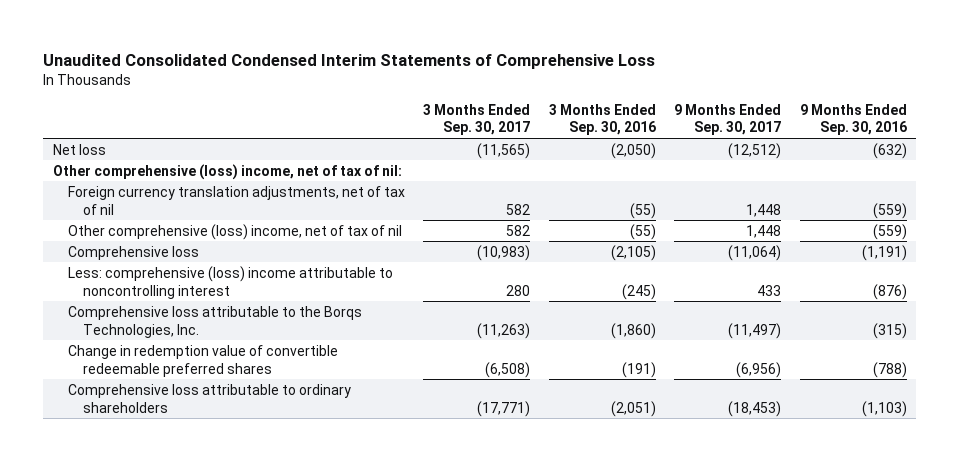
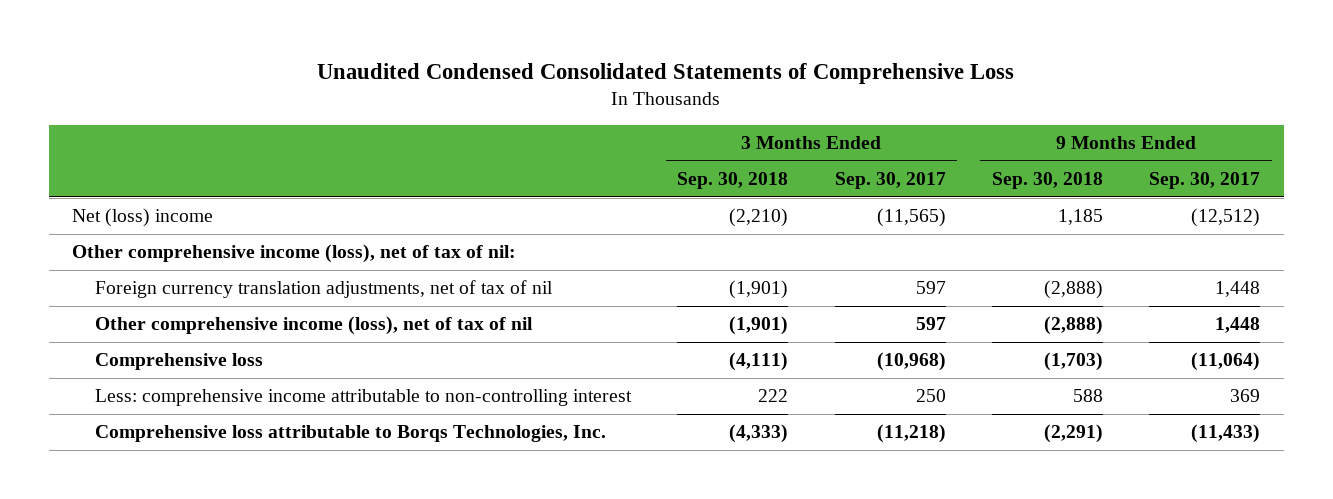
[43,53,656,69] Unaudited Consolidated Condensed Interim Statements of Comprehensive Loss -> [317,63,1015,85] Unaudited Condensed Consolidated Statements of Comprehensive Loss
[548,103,656,136] 3 Months Ended Sep. 30, 2016 -> none
[799,103,907,136] 9 Months Ended Sep. 30, 2016 -> none
none -> [677,171,789,189] Sep. 30, 2018
none -> [992,171,1104,189] Sep. 30, 2018
[67,344,338,377] Change in redemption value of convertible redeemable preferred shares -> none
[67,383,351,413] Comprehensive loss attributable to ordinary shareholders -> none
[52,143,106,155] Net loss -> [72,208,214,228] Net (loss) income
[52,163,402,180] Other comprehensive (loss) income, net of tax of nil: -> [72,244,517,264] Other comprehensive income (loss), net of tax of nil:
[506,203,531,215] 582 -> [915,281,946,295] 597
[67,223,402,240] Other comprehensive (loss) income, net of tax of nil -> [94,316,533,336] Other comprehensive income (loss), net of tax of nil
[506,224,531,236] 582 -> [915,317,946,331] 597
[477,244,531,261] (10,983) -> [876,352,946,372] (10,968)
[67,265,393,299] Less: comprehensive (loss) income attributable to noncontrolling interest -> [94,389,632,407] Less: comprehensive income attributable to non-controlling interest
[506,284,531,296] 280 -> [915,389,946,403] 250
[757,284,782,296] 433 -> [1230,389,1261,403] 369
[67,305,362,338] Comprehensive loss attributable to the Borqs Technologies, Inc. -> [94,425,606,443] Comprehensive loss attributable to Borqs Technologies, Inc.
[477,322,531,339] (11,263) -> [876,424,946,444] (11,218)
[728,322,782,339] (11,497) -> [1191,424,1261,444] (11,433)

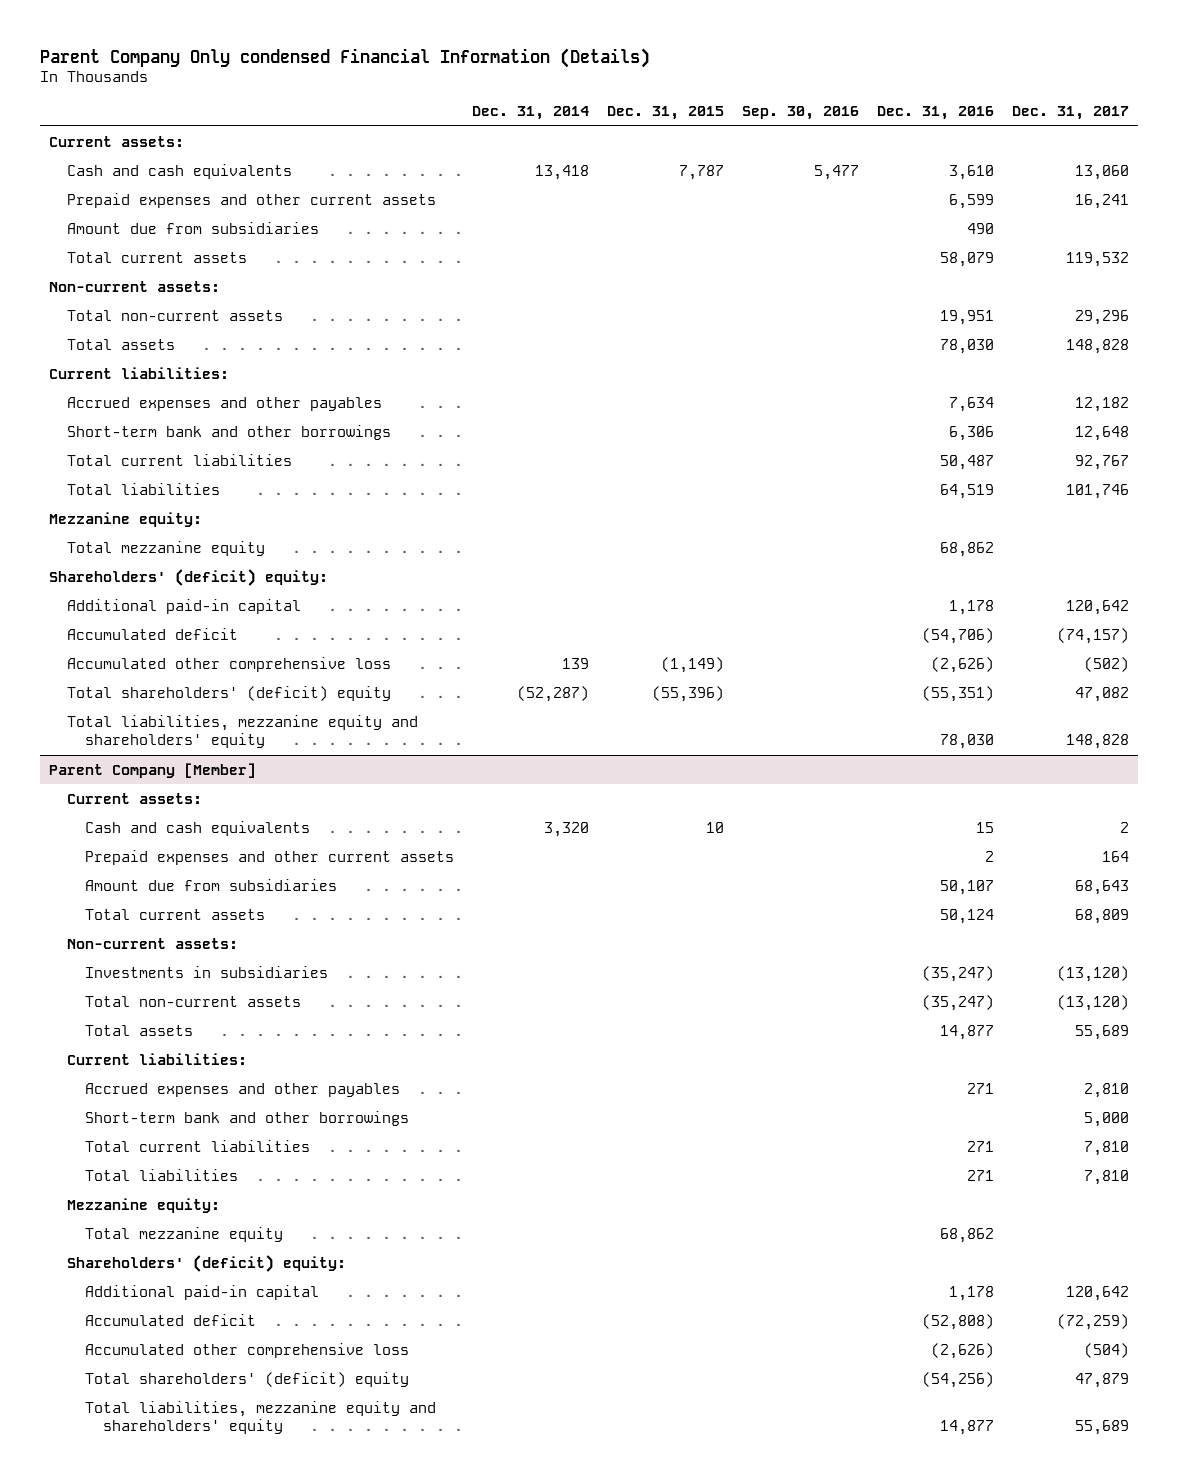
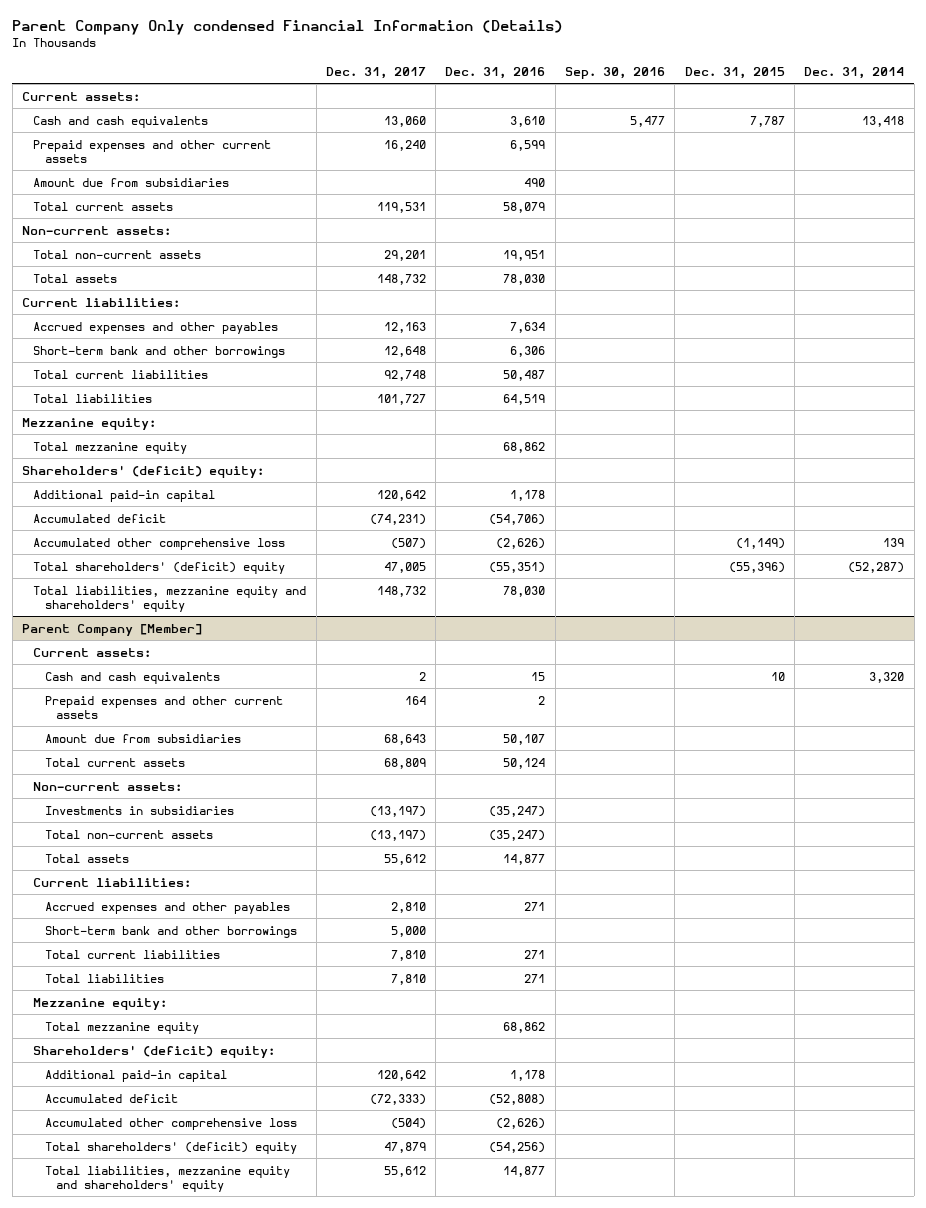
[1075,193,1130,209] 16,241 -> [383,139,426,151] 16,240
[1066,251,1130,267] 119,532 -> [376,201,426,213] 119,531
[1075,309,1130,325] 29,296 -> [383,249,426,261] 29,201
[1066,338,1130,354] 148,828 -> [376,273,426,285] 148,732
[1075,396,1130,412] 12,182 -> [383,321,426,333] 12,163
[1075,454,1130,470] 92,767 -> [383,369,426,381] 92,748
[1066,483,1130,499] 101,746 -> [376,393,426,405] 101,727
[1057,627,1130,644] (74,157) -> [369,513,426,525] (74,231)
[1084,656,1130,672] (502) -> [390,537,426,549] (507)
[1075,686,1130,702] 47,082 -> [383,561,426,573] 47,005
[1066,733,1130,749] 148,828 -> [376,585,426,597] 148,732
[1057,965,1130,982] (13,120) -> [369,805,426,817] (13,197)
[1057,994,1130,1011] (13,120) -> [369,829,426,841] (13,197)
[1075,1024,1130,1040] 55,689 -> [383,853,426,865] 55,612
[1057,1313,1130,1330] (72,259) -> [369,1093,426,1105] (72,333)
[1075,1419,1130,1435] 55,689 -> [383,1165,426,1177] 55,612

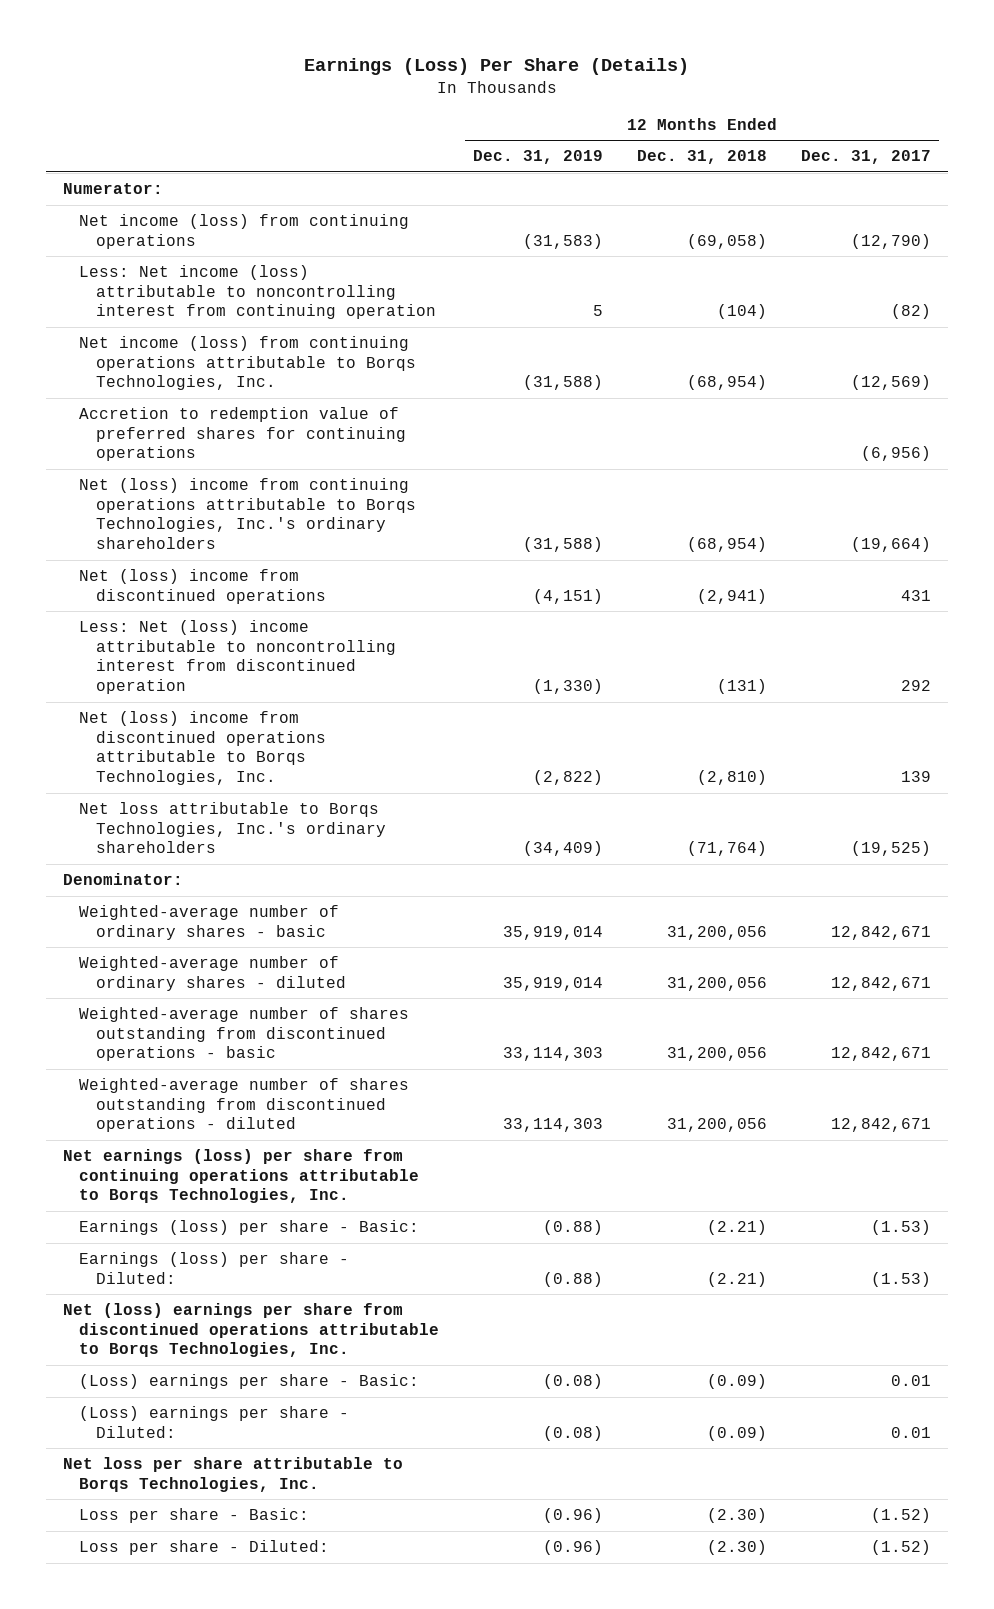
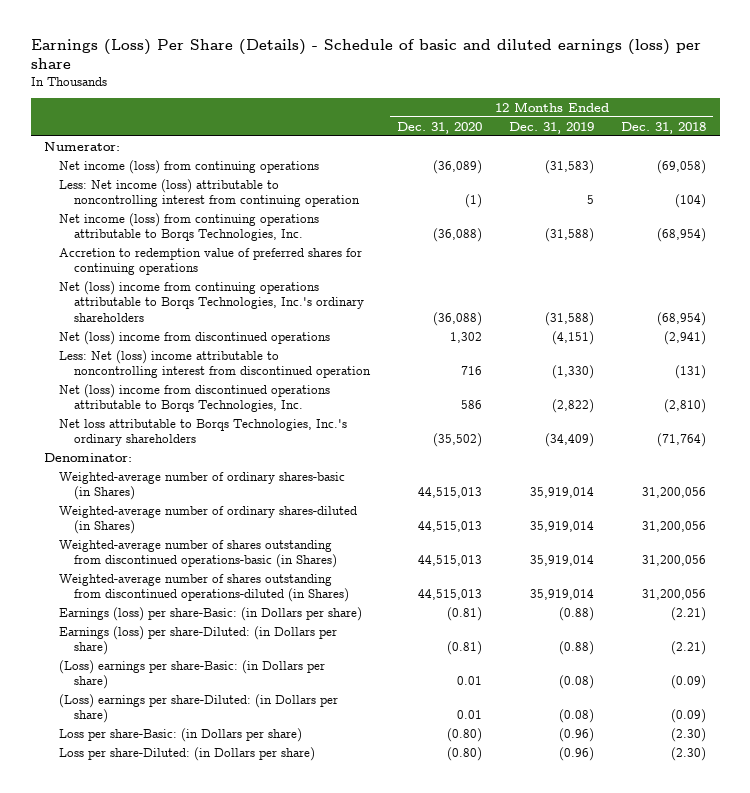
[303,57,689,75] Earnings (Loss) Per Share (Details) -> [30,38,701,69] Earnings (Loss) Per Share (Details) - Schedule of basic and diluted earnings (loss) per share
[801,150,932,165] Dec. 31, 2017 -> none
none -> [396,121,482,134] Dec. 31, 2020
[62,1149,420,1204] Net earnings (loss) per share from continuing operations attributable to Borqs Technologies, Inc. -> none
[62,1303,440,1358] Net (loss) earnings per share from discontinued operations attributable to Borqs Technologies, Inc. -> none
[62,1457,403,1492] Net loss per share attributable to Borqs Technologies, Inc. -> none
[79,905,340,940] Weighted-average number of ordinary shares - basic -> [58,471,345,501] Weighted-average number of ordinary shares-basic (in Shares)
[79,956,346,991] Weighted-average number of ordinary shares - diluted -> [58,505,357,535] Weighted-average number of ordinary shares-diluted (in Shares)
[79,1007,410,1062] Weighted-average number of shares outstanding from discontinued operations - basic -> [58,539,337,569] Weighted-average number of shares outstanding from discontinued operations-basic (in Shares)
[503,1047,604,1062] 33,114,303 -> [530,555,595,567] 35,919,014
[79,1078,410,1133] Weighted-average number of shares outstanding from discontinued operations - diluted -> [58,573,349,603] Weighted-average number of shares outstanding from discontinued operations-diluted (in Shares)
[503,1118,604,1133] 33,114,303 -> [530,589,595,601] 35,919,014
[79,1220,420,1236] Earnings (loss) per share - Basic: -> [58,606,362,621] Earnings (loss) per share-Basic: (in Dollars per share)
[79,1252,350,1284] Earnings (loss) per share - Diluted: -> [58,625,337,656] Earnings (loss) per share-Diluted: (in Dollars per share)
[79,1374,420,1390] (Loss) earnings per share - Basic: -> [58,659,325,690] (Loss) earnings per share-Basic: (in Dollars per share)
[79,1406,350,1438] (Loss) earnings per share - Diluted: -> [58,693,338,724] (Loss) earnings per share-Diluted: (in Dollars per share)
[79,1508,310,1524] Loss per share - Basic: -> [58,727,302,742] Loss per share-Basic: (in Dollars per share)
[79,1540,330,1556] Loss per share - Diluted: -> [58,746,315,761] Loss per share-Diluted: (in Dollars per share)

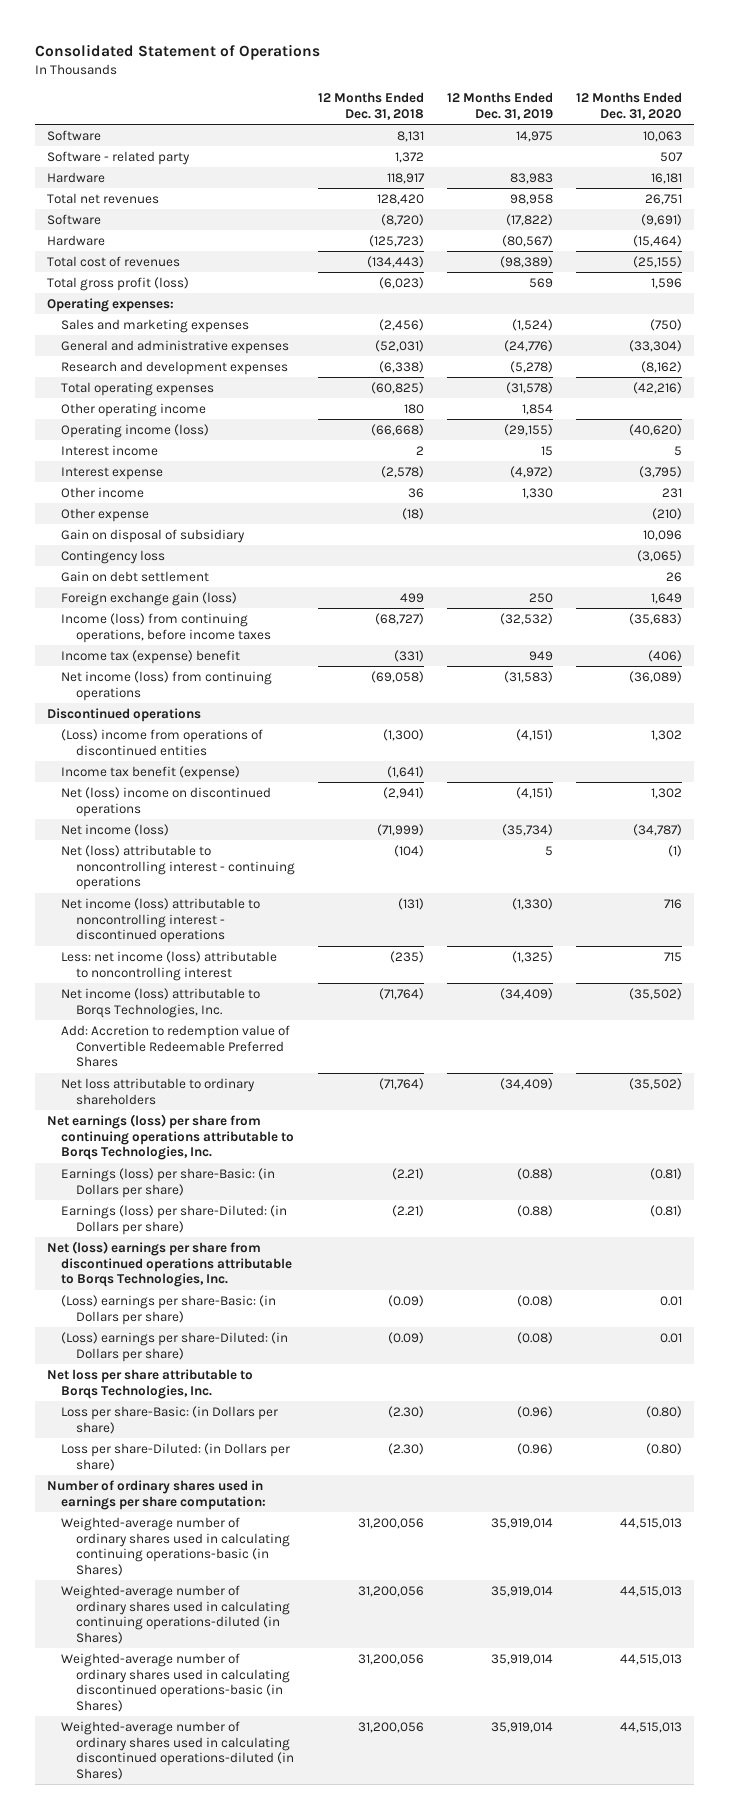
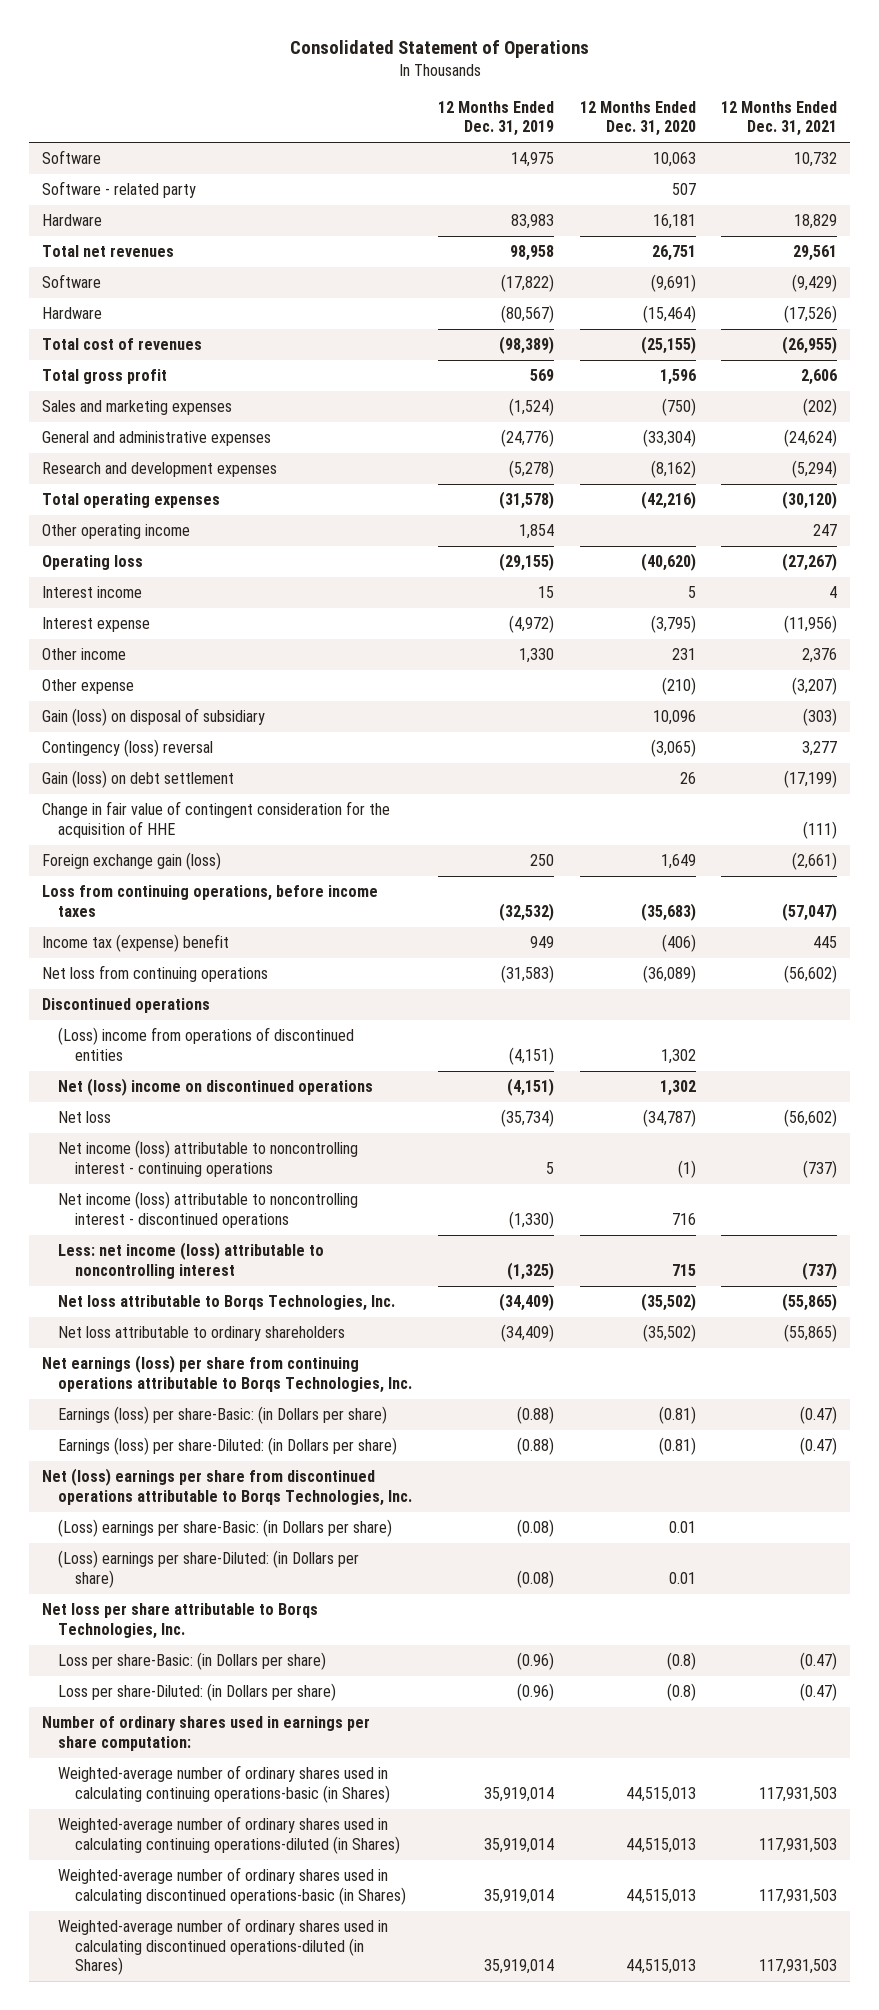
[318,92,425,120] 12 Months Ended Dec. 31, 2018 -> none
none -> [721,101,838,137] 12 Months Ended Dec. 31, 2021
[46,297,174,312] Operating expenses: -> none
[46,276,189,291] Total gross profit (loss) -> [41,369,167,385] Total gross profit
[61,423,210,438] Operating income (loss) -> [41,555,143,571] Operating loss
[61,528,246,543] Gain on disposal of subsidiary -> [41,708,265,727] Gain (loss) on disposal of subsidiary
[61,549,166,564] Contingency loss -> [41,739,213,758] Contingency (loss) reversal
[61,570,210,582] Gain on debt settlement -> [41,770,234,789] Gain (loss) on debt settlement
none -> [41,801,390,838] Change in fair value of contingent consideration for the acquisition of HHE
[61,612,271,643] Income (loss) from continuing operations, before income taxes -> [41,885,378,917] Loss from continuing operations, before income taxes
[61,670,273,701] Net income (loss) from continuing operations -> [41,965,268,983] Net loss from continuing operations
[61,765,241,780] Income tax benefit (expense) -> none
[61,823,170,836] Net income (loss) -> [58,1111,112,1124] Net loss
[61,844,295,891] Net (loss) attributable to noncontrolling interest - continuing operations -> [58,1140,359,1177] Net income (loss) attributable to noncontrolling interest - continuing operations
[61,1024,291,1068] Add: Accretion to redemption value of Convertible Redeemable Preferred Shares -> none
[61,987,261,1018] Net income (loss) attributable to Borqs Technologies, Inc. -> [58,1295,396,1312] Net loss attributable to Borqs Technologies, Inc.
[646,1405,683,1418] (0.80) -> [666,1652,696,1671] (0.8)
[646,1442,683,1455] (0.80) -> [666,1683,696,1702] (0.8)

